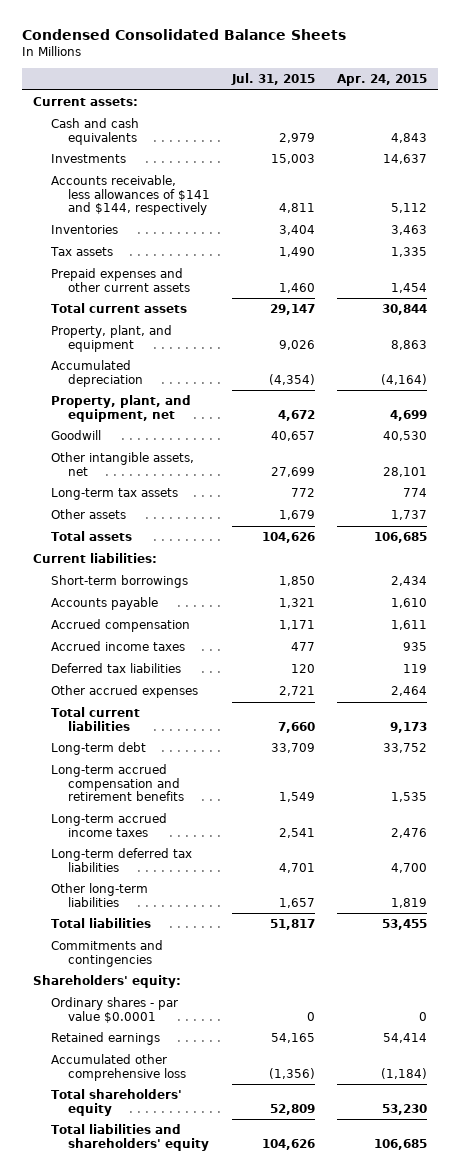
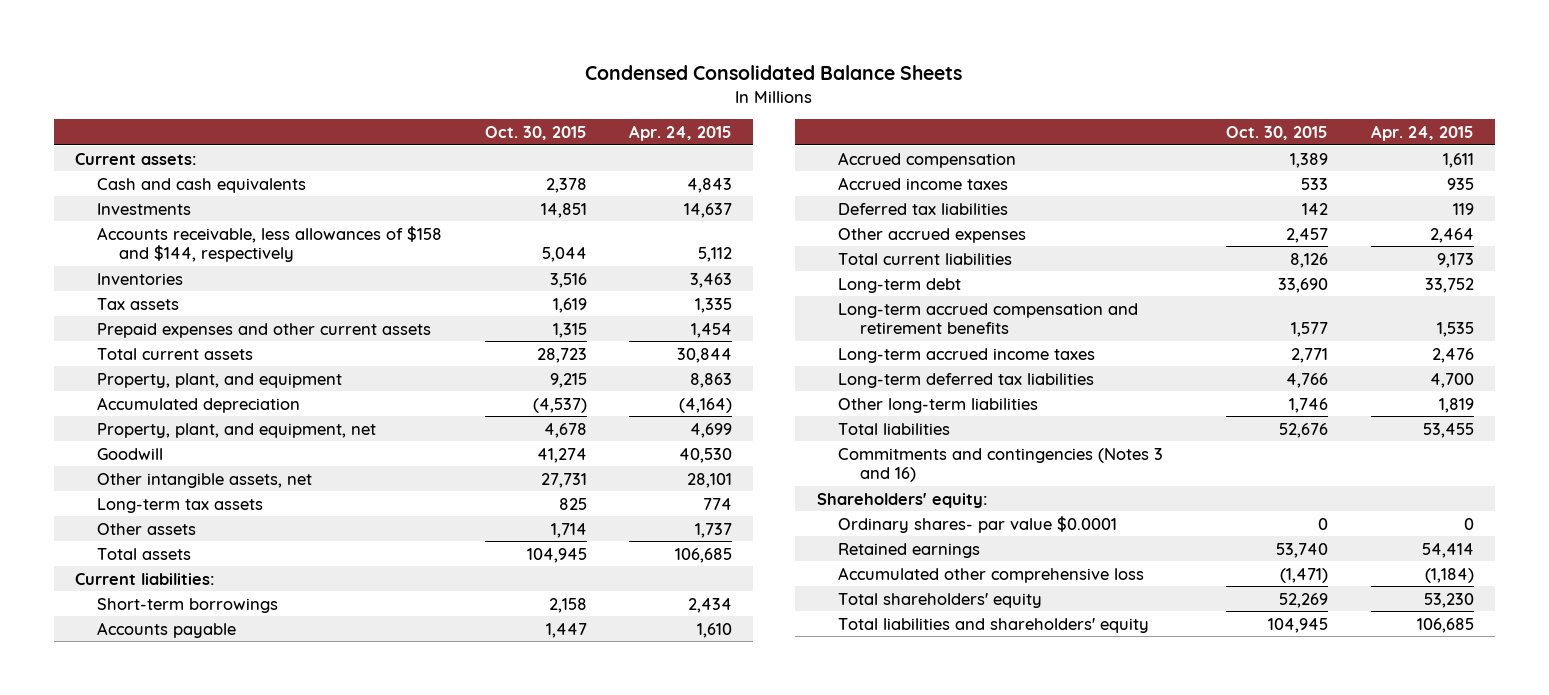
[231,72,316,85] Jul. 31, 2015 -> none
none -> [484,125,587,140] Oct. 30, 2015
[50,175,211,216] Accounts receivable, less allowances of $141 and $144, respectively -> [96,225,442,263] Accounts receivable, less allowances of $158 and $144, respectively
[50,940,163,967] Commitments and contingencies -> [838,447,1164,483] Commitments and contingencies (Notes 3 and 16)
[50,997,178,1023] Ordinary shares - par value $0.0001 -> [838,515,1118,533] Ordinary shares- par value $0.0001

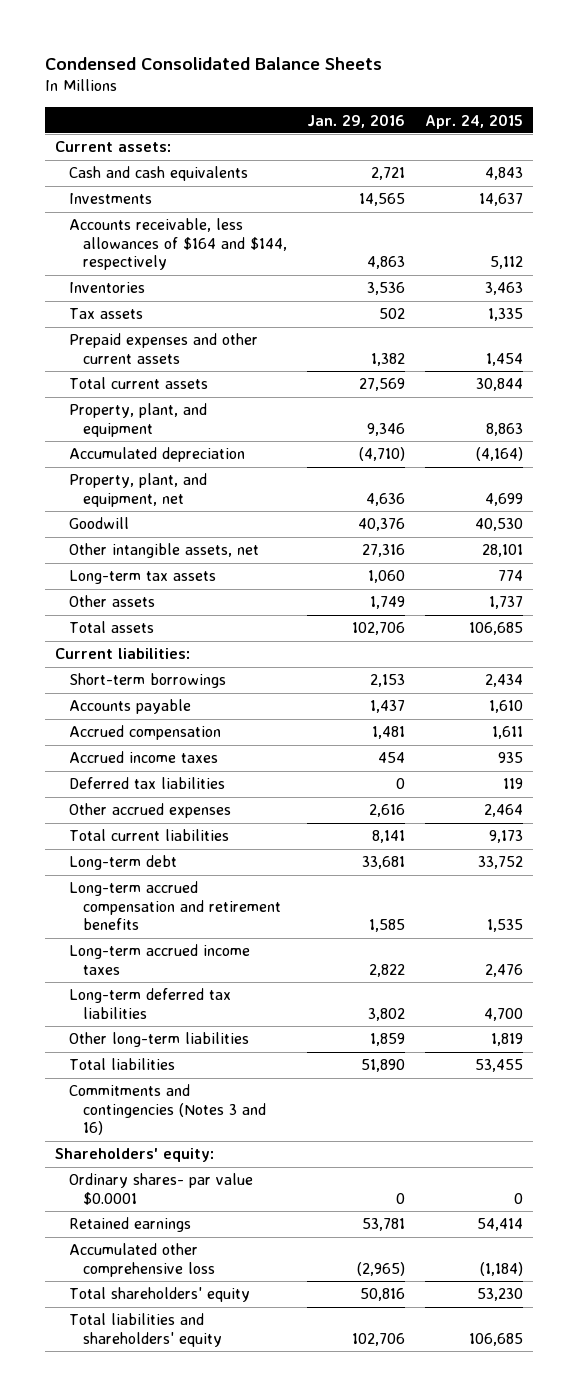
[484,125,587,140] Oct. 30, 2015 -> none
none -> [306,113,405,128] Jan. 29, 2016
[96,225,442,263] Accounts receivable, less allowances of $158 and $144, respectively -> [69,218,287,271] Accounts receivable, less allowances of $164 and $144, respectively

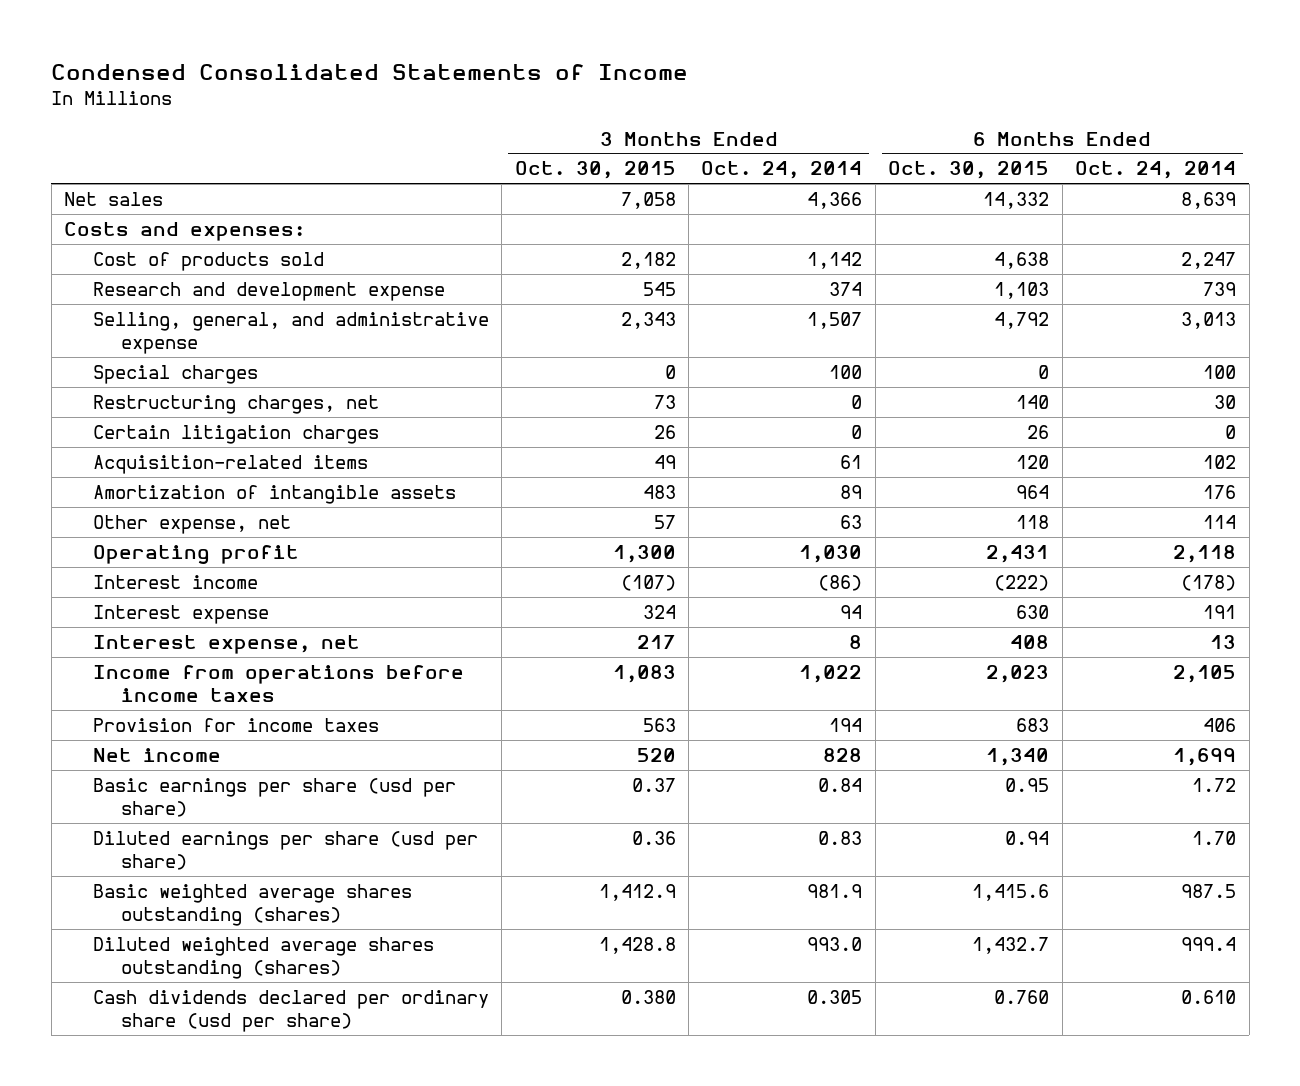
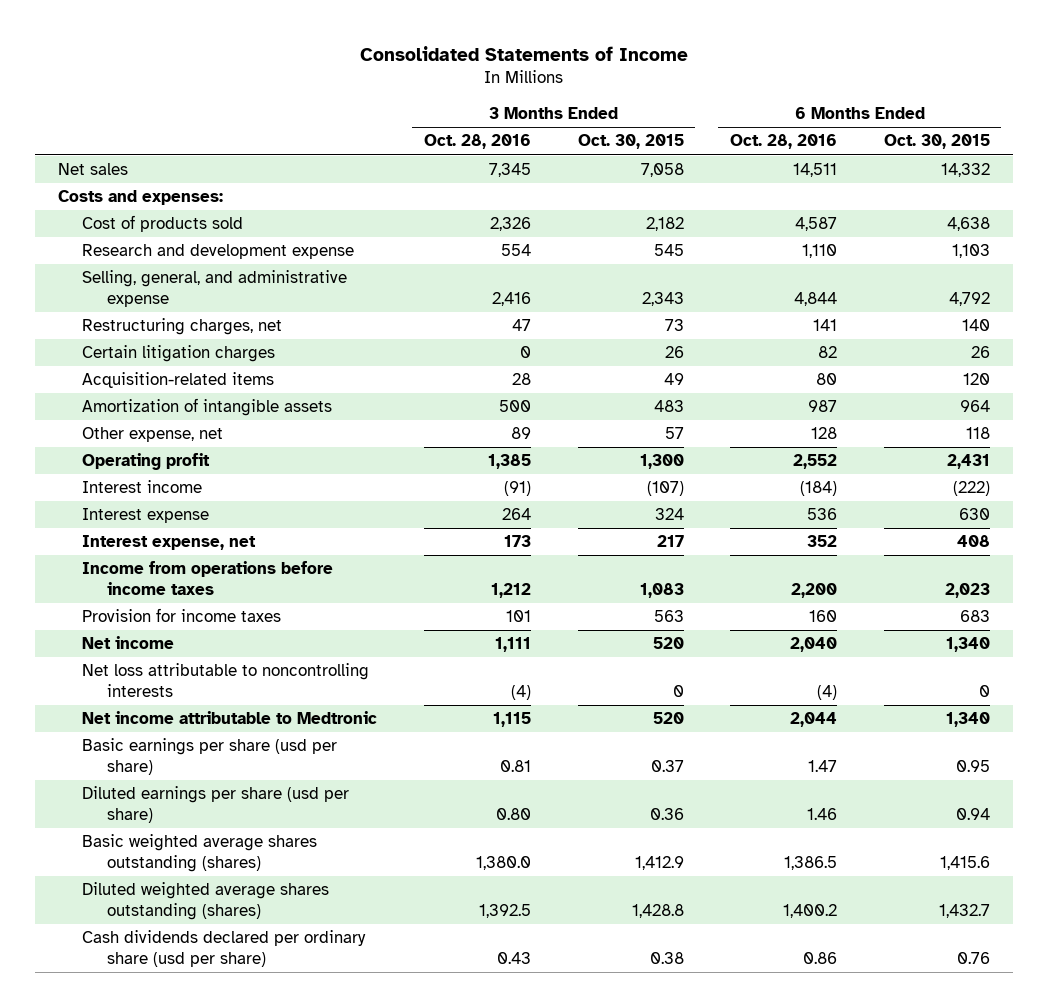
[51,64,689,81] Condensed Consolidated Statements of Income -> [360,45,689,61] Consolidated Statements of Income
[701,161,863,180] Oct. 24, 2014 -> none
[1075,161,1237,180] Oct. 24, 2014 -> none
none -> [424,134,532,150] Oct. 28, 2016
none -> [730,134,838,150] Oct. 28, 2016
[92,364,258,384] Special charges -> none
none -> [82,663,370,697] Net loss attributable to noncontrolling interests
none -> [82,711,378,725] Net income attributable to Medtronic
[620,989,676,1004] 0.380 -> [649,951,684,964] 0.38
[994,989,1050,1004] 0.760 -> [956,951,990,964] 0.76

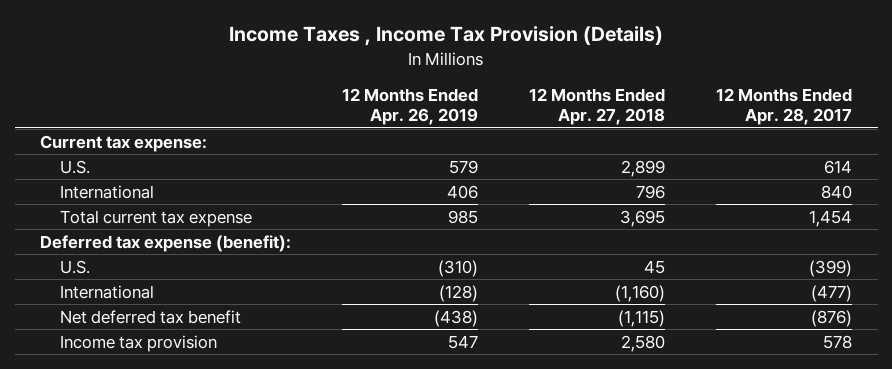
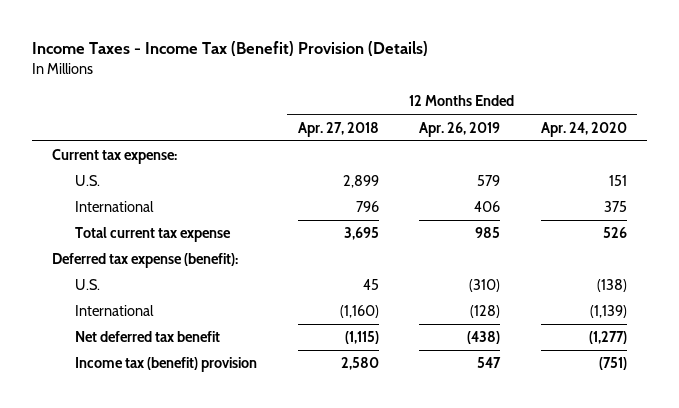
[229,26,664,47] Income Taxes , Income Tax Provision (Details) -> [31,41,428,57] Income Taxes - Income Tax (Benefit) Provision (Details)
[716,87,853,125] 12 Months Ended Apr. 28, 2017 -> none
none -> [541,121,628,137] Apr. 24, 2020
[59,334,217,352] Income tax provision -> [74,357,257,373] Income tax (benefit) provision

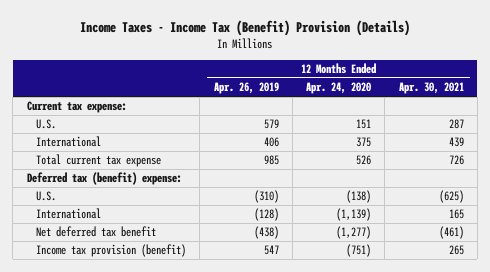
[297,121,379,137] Apr. 27, 2018 -> none
none -> [398,82,464,95] Apr. 30, 2021
[52,253,239,269] Deferred tax expense (benefit): -> [26,172,182,186] Deferred tax (benefit) expense:
[74,357,257,373] Income tax (benefit) provision -> [36,244,187,258] Income tax provision (benefit)

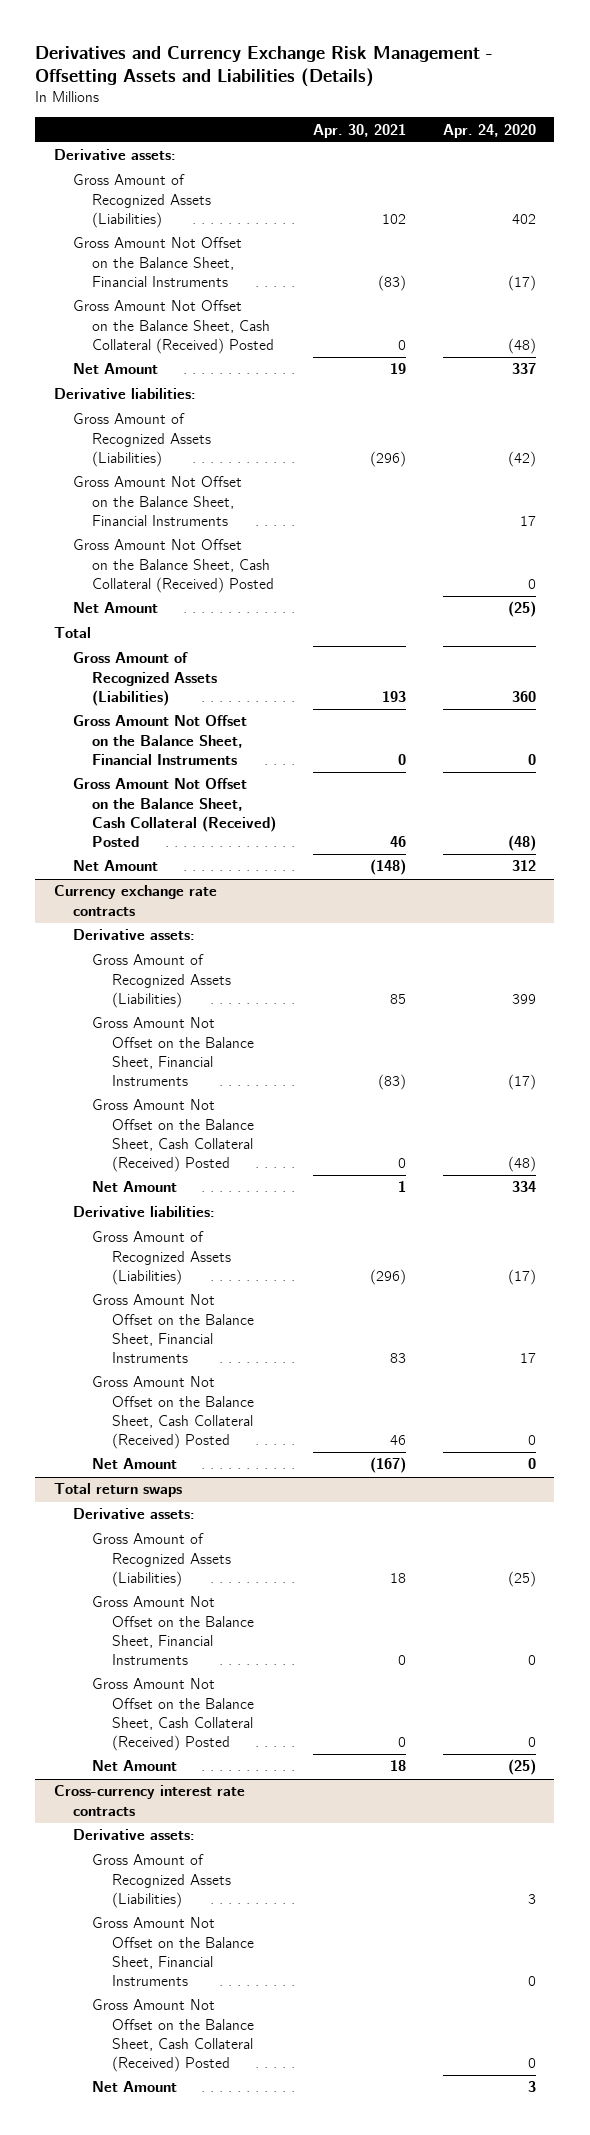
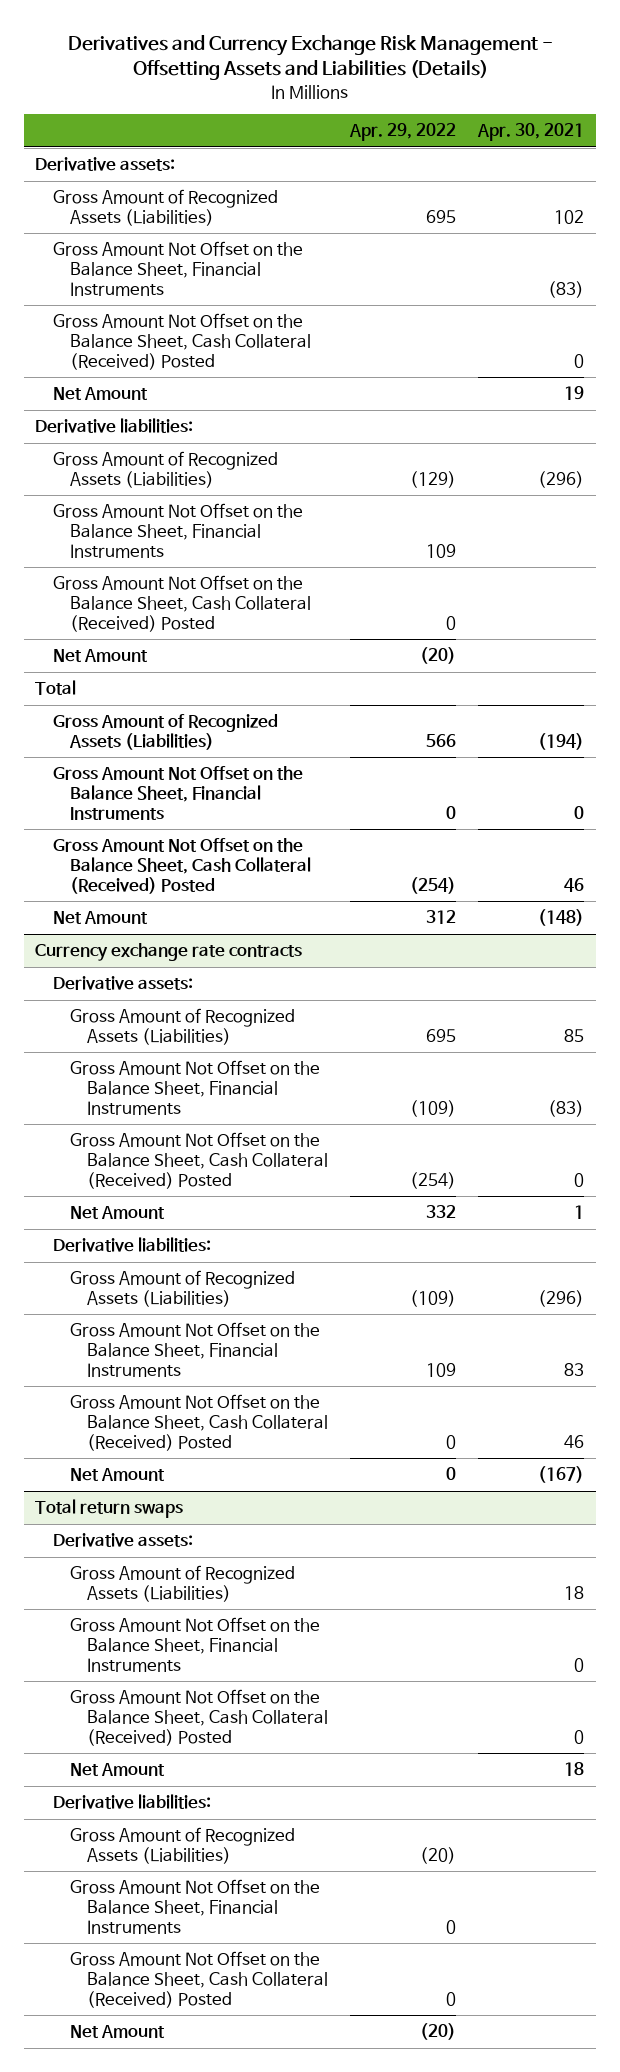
[442,123,536,138] Apr. 24, 2020 -> none
none -> [349,123,457,142] Apr. 29, 2022
[382,690,407,702] 193 -> [538,733,585,751] (194)
[53,1785,245,1816] Cross-currency interest rate contracts -> none
[73,1829,196,1841] Derivative assets: -> none
none -> [52,1794,211,1810] Derivative liabilities:

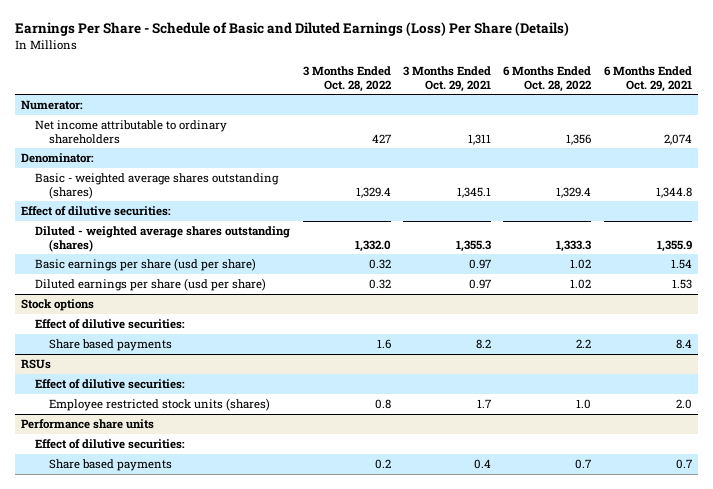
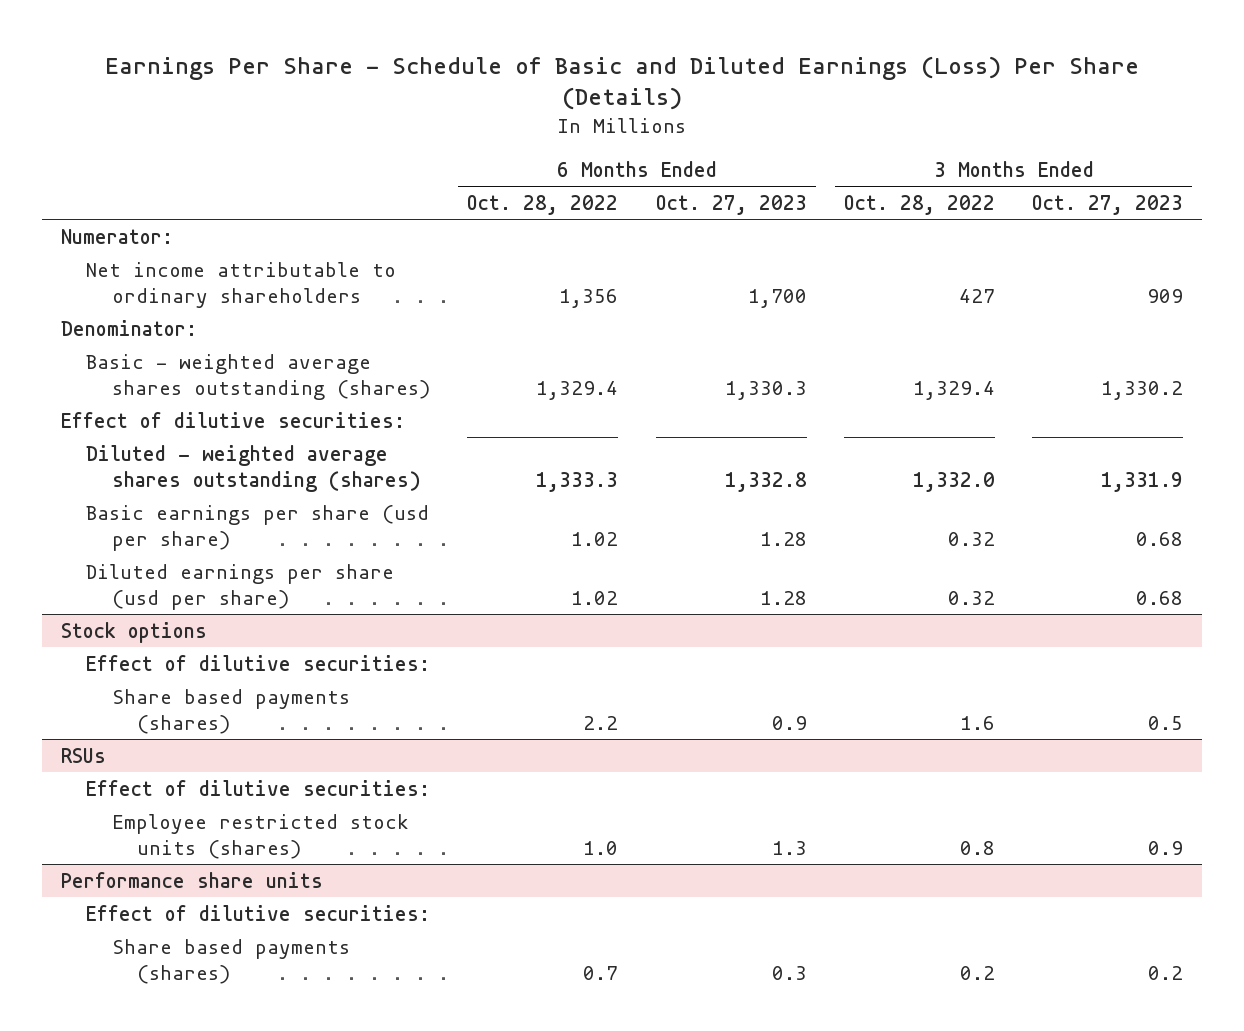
[402,66,491,92] 3 Months Ended Oct. 29, 2021 -> none
[603,66,692,92] 6 Months Ended Oct. 29, 2021 -> none
none -> [655,194,807,215] Oct. 27, 2023
none -> [1032,194,1184,215] Oct. 27, 2023
[49,339,173,352] Share based payments -> [111,688,350,734] Share based payments (shares)
[49,459,173,472] Share based payments -> [111,938,350,984] Share based payments (shares)

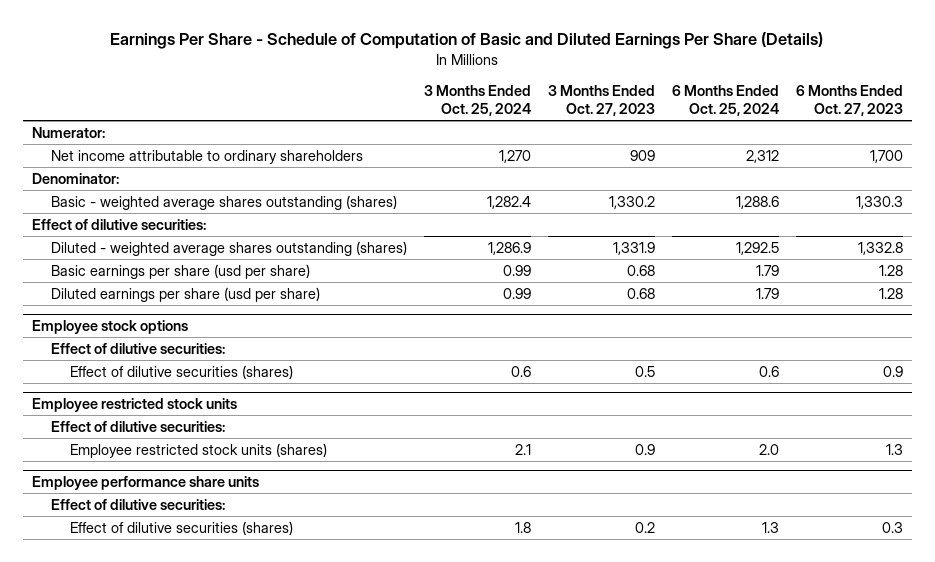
[104,55,1139,111] Earnings Per Share - Schedule of Basic and Diluted Earnings (Loss) Per Share (Details) -> [110,32,824,50] Earnings Per Share - Schedule of Computation of Basic and Diluted Earnings Per Share (Details)
[467,194,619,215] Oct. 28, 2022 -> none
[843,194,995,215] Oct. 28, 2022 -> none
none -> [423,84,531,116] 3 Months Ended Oct. 25, 2024
none -> [672,84,780,116] 6 Months Ended Oct. 25, 2024
[60,621,207,643] Stock options -> [31,319,188,334] Employee stock options
[111,688,350,734] Share based payments (shares) -> [69,364,293,379] Effect of dilutive securities (shares)
[60,747,106,763] RSUs -> [31,397,237,412] Employee restricted stock units
[60,871,323,888] Performance share units -> [31,475,259,490] Employee performance share units
[111,938,350,984] Share based payments (shares) -> [69,520,293,535] Effect of dilutive securities (shares)

